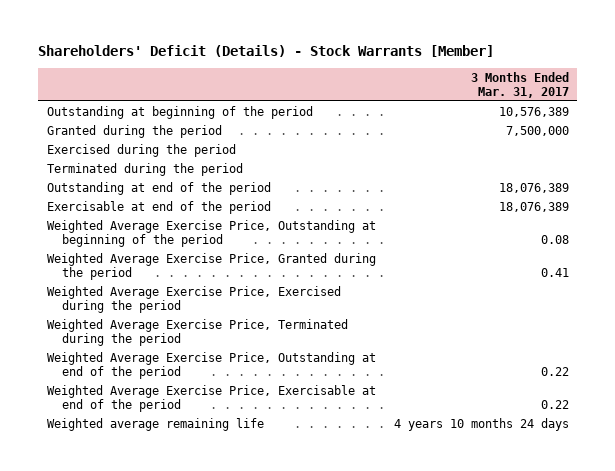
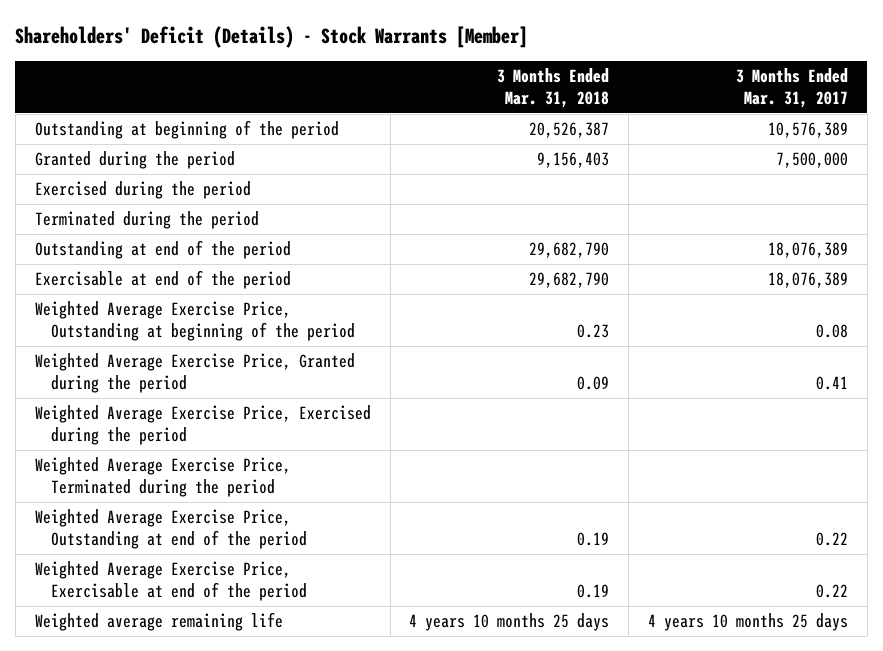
none -> [497,67,610,109] 3 Months Ended Mar. 31, 2018
[393,417,569,431] 4 years 10 months 24 days -> [647,613,848,632] 4 years 10 months 25 days

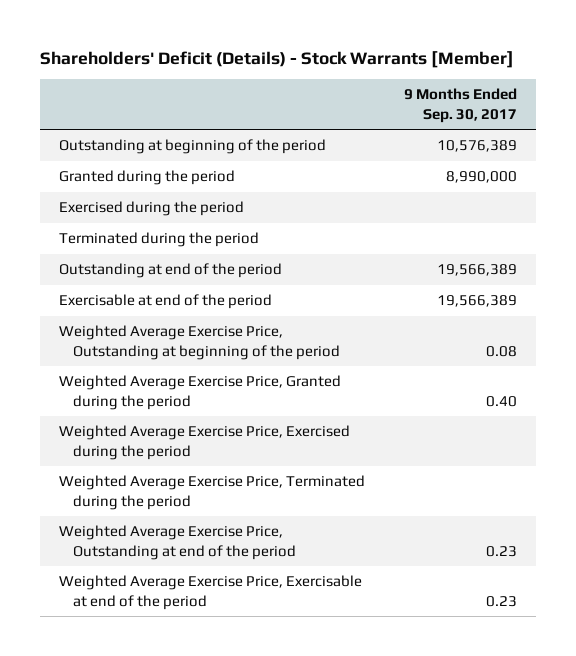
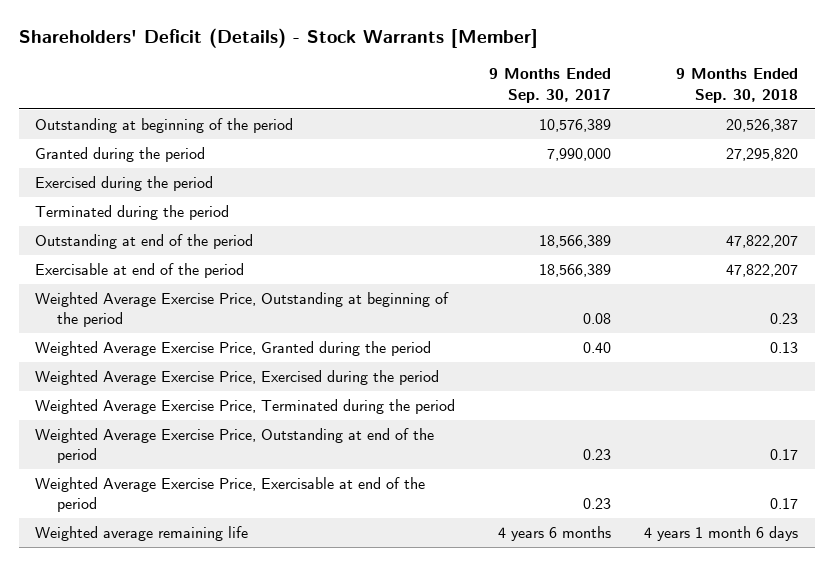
none -> [675,68,798,103] 9 Months Ended Sep. 30, 2018
[445,171,517,184] 8,990,000 -> [546,148,611,162] 7,990,000
[436,264,517,277] 19,566,389 -> [538,235,611,249] 18,566,389
[436,295,517,308] 19,566,389 -> [538,264,611,278] 18,566,389
none -> [35,526,249,542] Weighted average remaining life

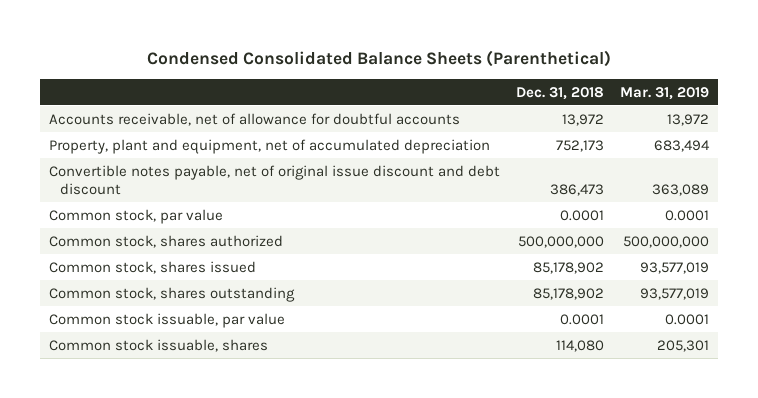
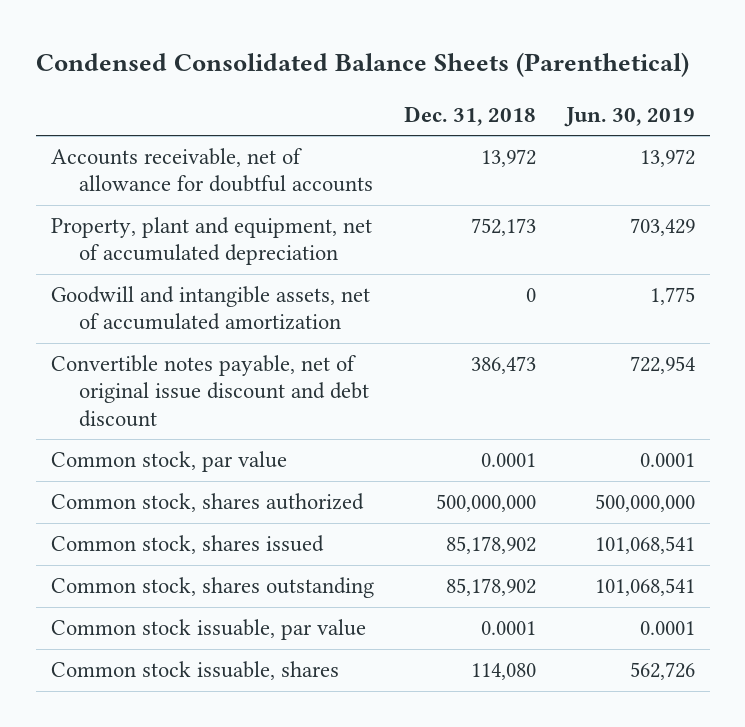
[620,86,710,100] Mar. 31, 2019 -> none
none -> [563,106,695,127] Jun. 30, 2019
none -> [50,286,370,331] Goodwill and intangible assets, net of accumulated amortization

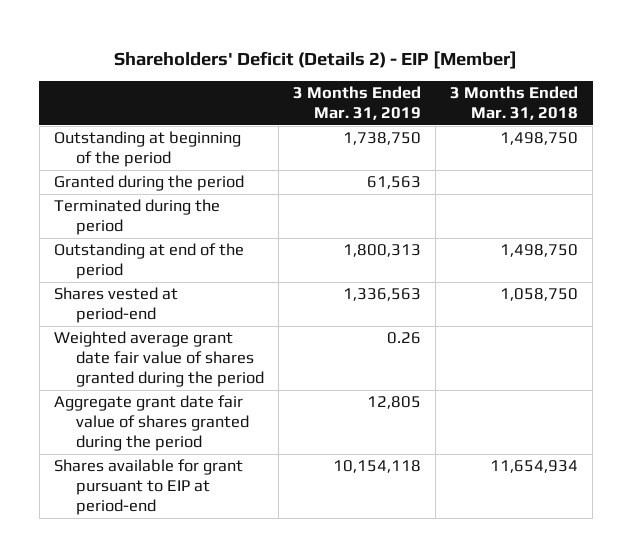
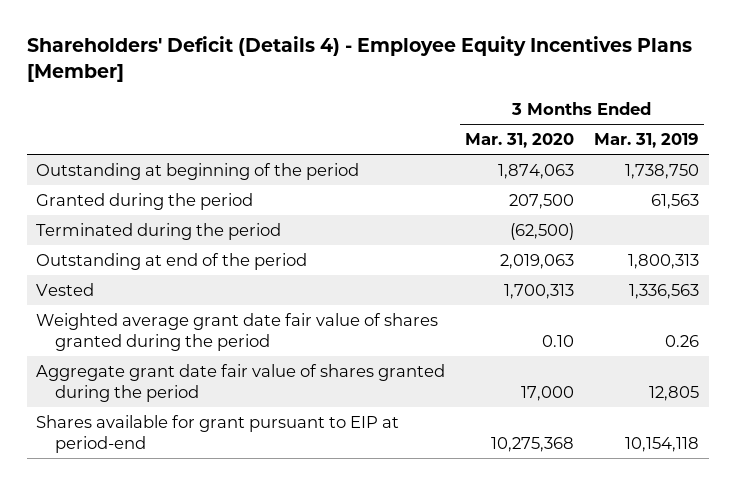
[114,50,518,69] Shareholders' Deficit (Details 2) - EIP [Member] -> [26,36,692,82] Shareholders' Deficit (Details 4) - Employee Equity Incentives Plans [Member]
[450,86,579,121] 3 Months Ended Mar. 31, 2018 -> none
none -> [465,133,575,149] Mar. 31, 2020
[54,287,179,324] Shares vested at period-end -> [36,282,95,296] Vested

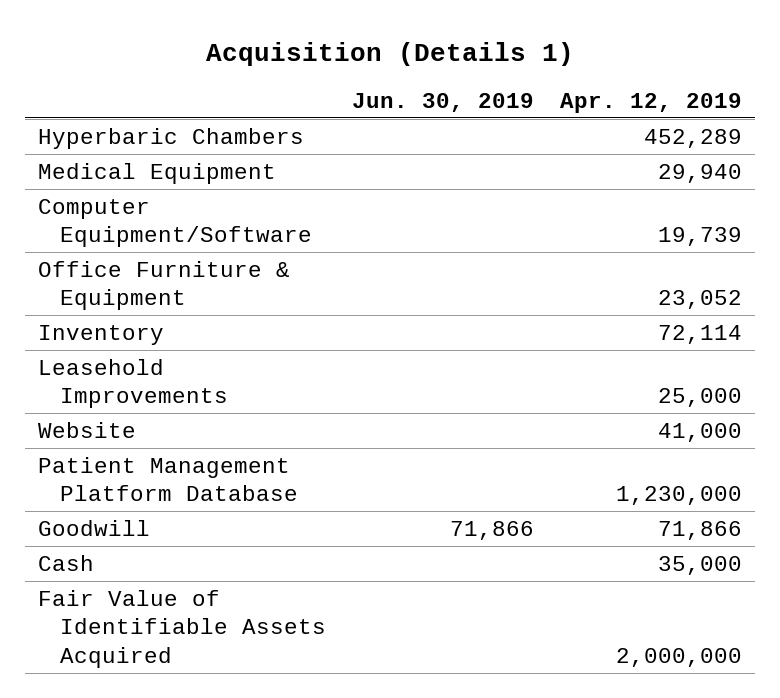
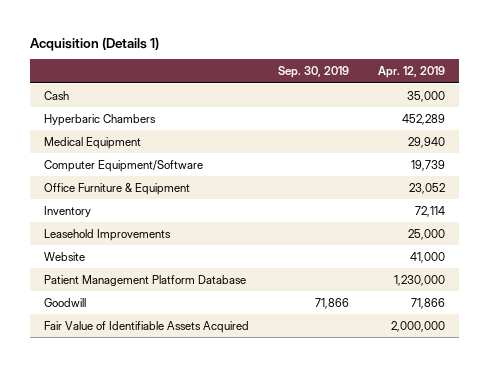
[351,93,534,113] Jun. 30, 2019 -> none
none -> [277,66,349,79] Sep. 30, 2019
[38,554,95,571] Cash -> [43,90,69,100] Cash

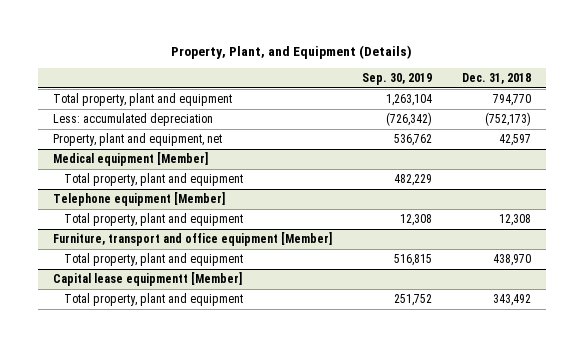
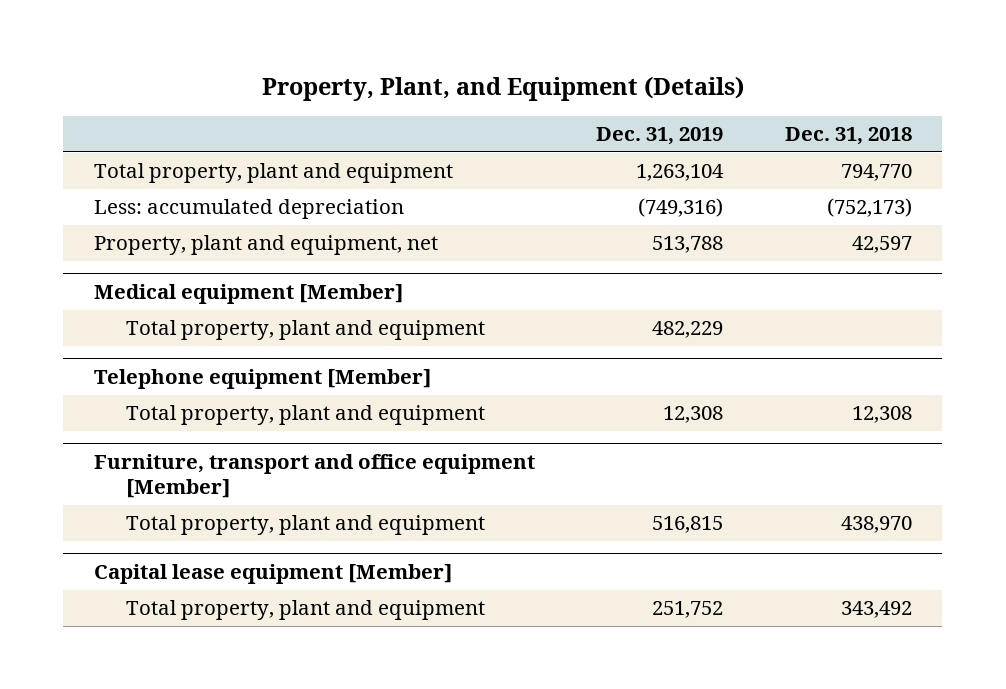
[361,72,432,85] Sep. 30, 2019 -> none
none -> [596,127,724,146] Dec. 31, 2019
[52,272,242,287] Capital lease equipmentt [Member] -> [94,564,453,585] Capital lease equipment [Member]

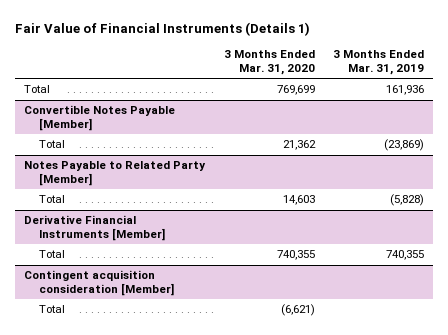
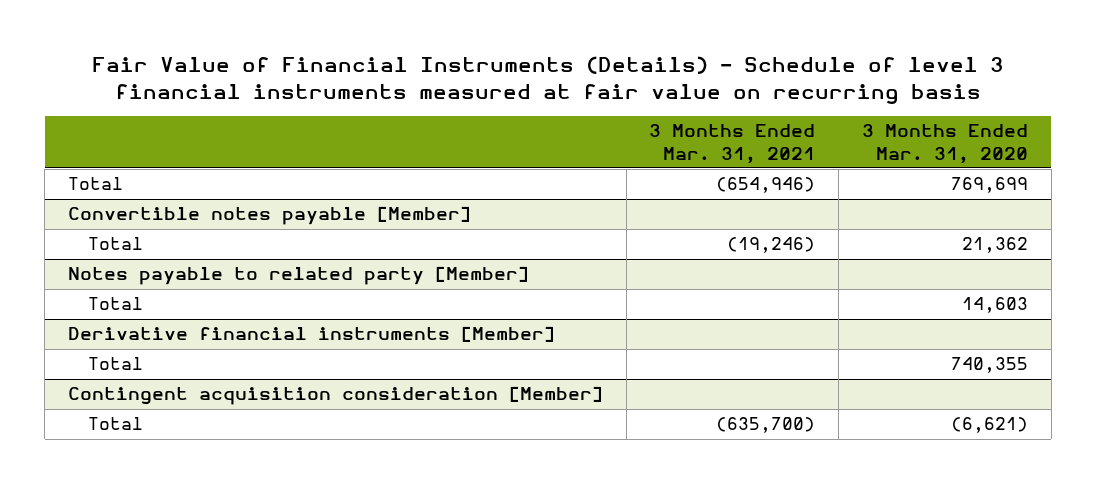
[15,21,311,36] Fair Value of Financial Instruments (Details 1) -> [91,55,1004,104] Fair Value of Financial Instruments (Details) - Schedule of level 3 financial instruments measured at fair value on recurring basis
[332,50,424,75] 3 Months Ended Mar. 31, 2019 -> none
none -> [649,124,816,164] 3 Months Ended Mar. 31, 2021
[24,105,176,131] Convertible Notes Payable [Member] -> [67,206,471,226] Convertible notes payable [Member]
[24,161,207,186] Notes Payable to Related Party [Member] -> [67,266,529,286] Notes payable to related party [Member]
[24,215,165,241] Derivative Financial Instruments [Member] -> [67,326,555,343] Derivative financial instruments [Member]

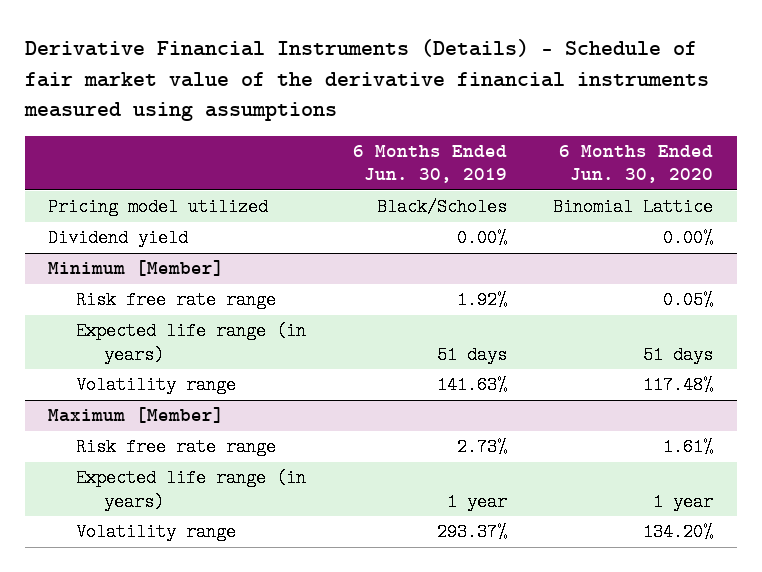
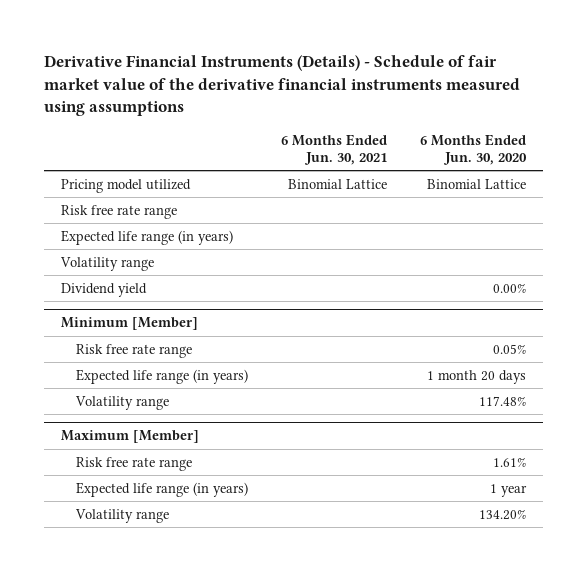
[352,145,507,184] 6 Months Ended Jun. 30, 2019 -> none
none -> [280,133,387,166] 6 Months Ended Jun. 30, 2021
none -> [60,204,177,219] Risk free rate range
none -> [60,229,233,245] Expected life range (in years)
none -> [59,256,154,271] Volatility range
[643,345,714,364] 51 days -> [427,369,527,384] 1 month 20 days

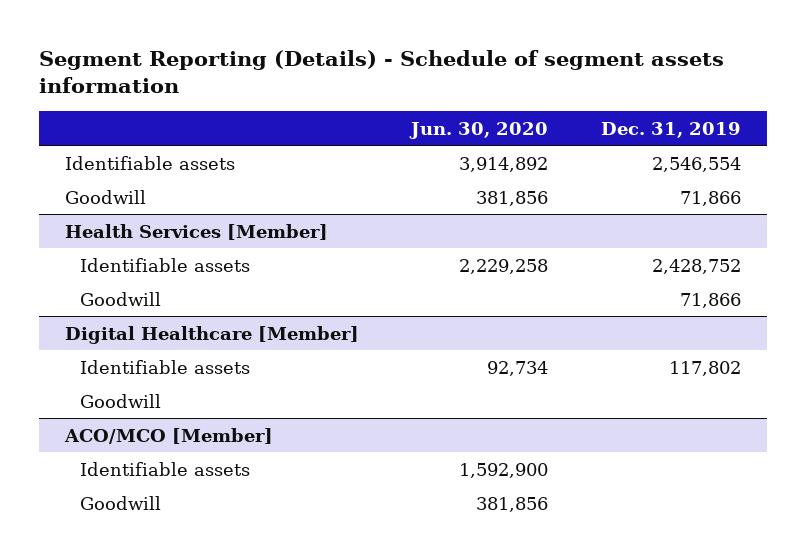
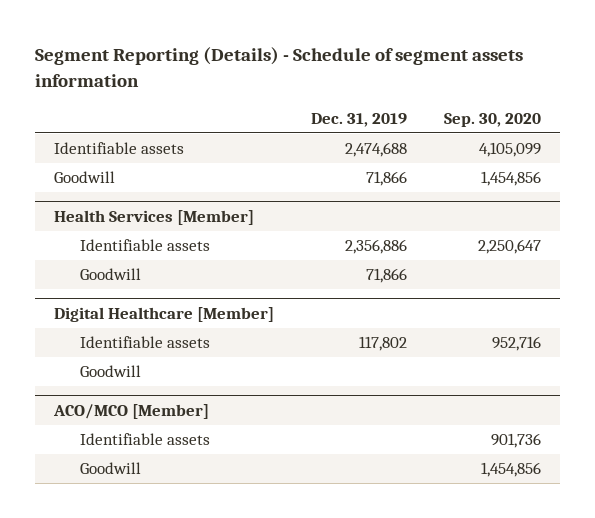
[409,121,549,139] Jun. 30, 2020 -> none
none -> [444,112,542,127] Sep. 30, 2020
[651,156,741,172] 2,546,554 -> [344,142,407,158] 2,474,688
[651,258,741,274] 2,428,752 -> [344,239,407,255] 2,356,886

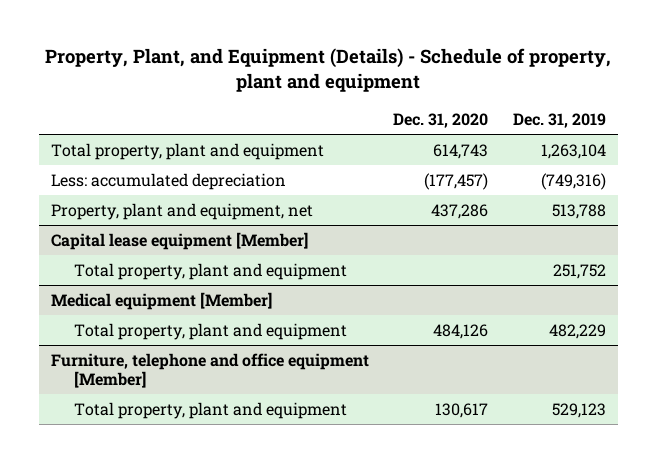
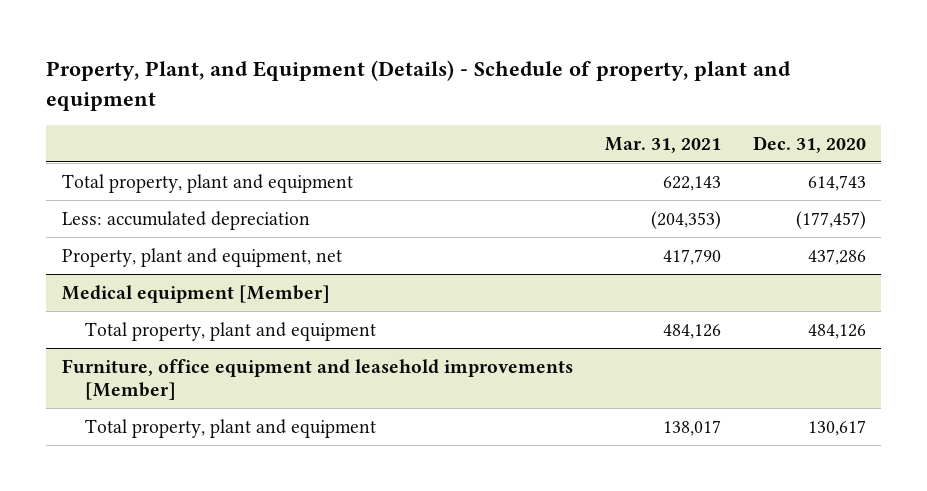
[512,113,606,129] Dec. 31, 2019 -> none
none -> [604,136,721,153] Mar. 31, 2021
[50,231,308,250] Capital lease equipment [Member] -> none
[73,262,347,280] Total property, plant and equipment -> none
[50,352,369,388] Furniture, telephone and office equipment [Member] -> [61,358,573,401] Furniture, office equipment and leasehold improvements [Member]

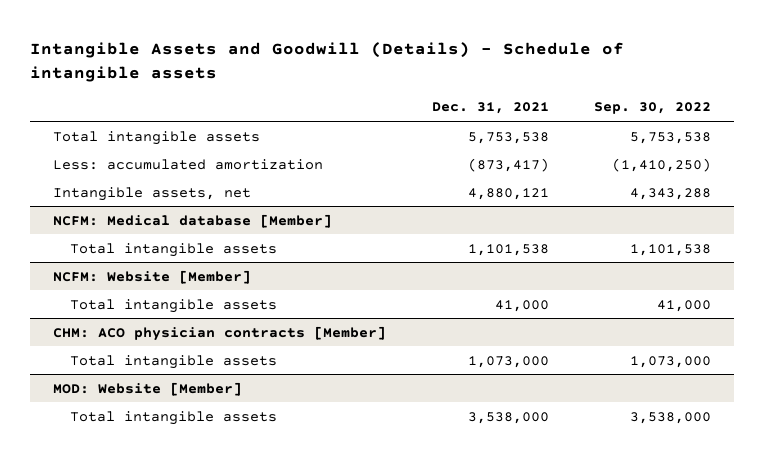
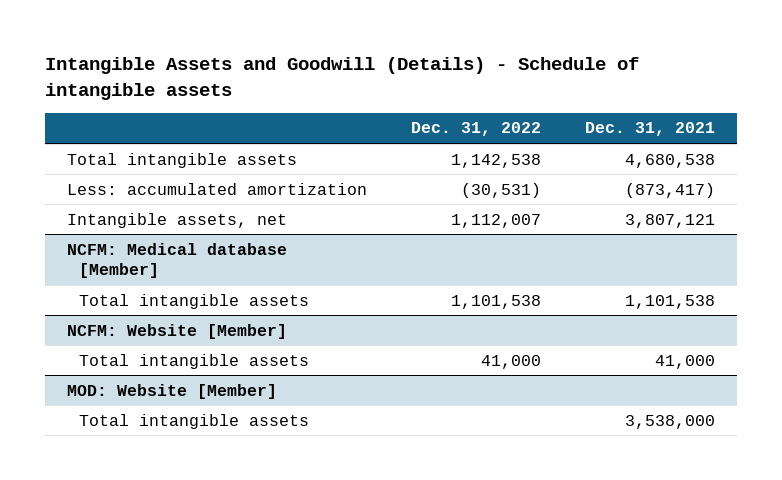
[594,102,712,115] Sep. 30, 2022 -> none
none -> [410,122,541,137] Dec. 31, 2022
[467,131,549,144] 5,753,538 -> [625,153,716,168] 4,680,538
[467,187,549,200] 4,880,121 -> [625,213,716,228] 3,807,121
[53,325,387,341] CHM: ACO physician contracts [Member] -> none
[70,354,278,369] Total intangible assets -> none

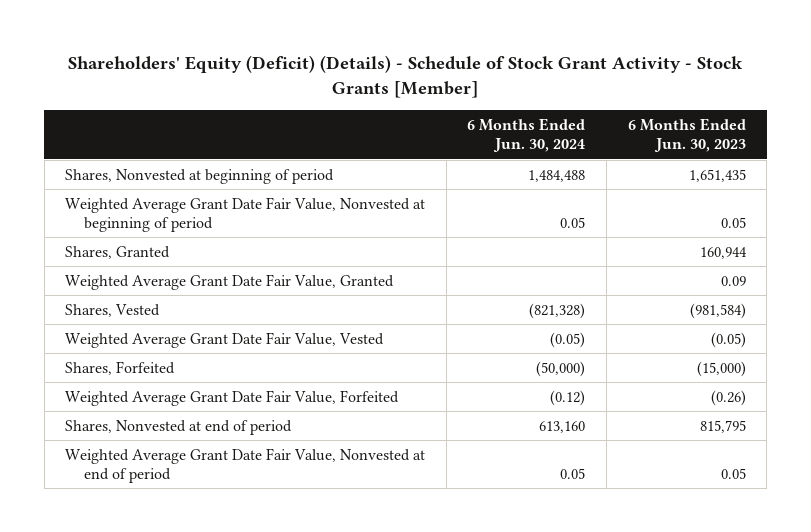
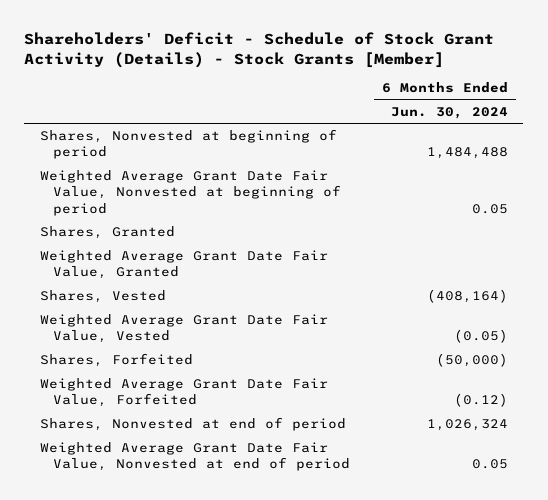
[68,55,744,99] Shareholders' Equity (Deficit) (Details) - Schedule of Stock Grant Activity - Stock Grants [Member] -> [24,31,495,68] Shareholders' Deficit - Schedule of Stock Grant Activity (Details) - Stock Grants [Member]
[627,118,746,153] 6 Months Ended Jun. 30, 2023 -> none
[529,302,586,319] (821,328) -> [426,289,508,304] (408,164)
[539,420,586,433] 613,160 -> [426,419,508,432] 1,026,324

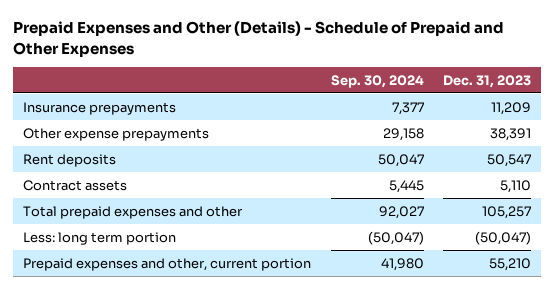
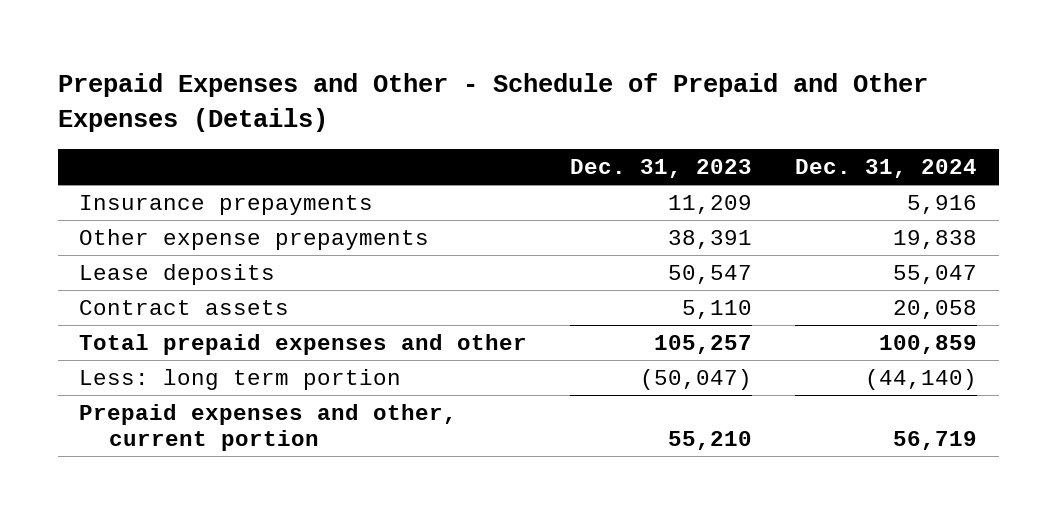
[12,21,504,57] Prepaid Expenses and Other (Details) - Schedule of Prepaid and Other Expenses -> [57,73,928,133] Prepaid Expenses and Other - Schedule of Prepaid and Other Expenses (Details)
[330,74,424,88] Sep. 30, 2024 -> none
none -> [795,159,978,179] Dec. 31, 2024
[22,153,116,167] Rent deposits -> [79,263,276,285] Lease deposits

